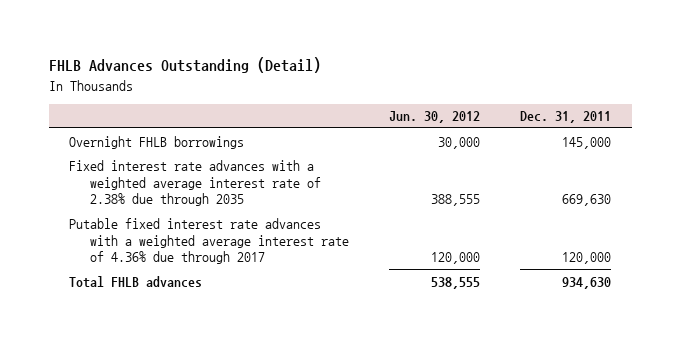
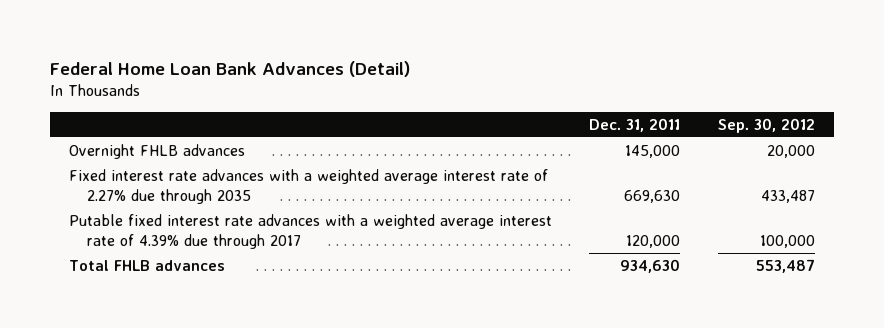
[48,57,321,74] FHLB Advances Outstanding (Detail) -> [49,60,410,77] Federal Home Loan Bank Advances (Detail)
[389,111,481,124] Jun. 30, 2012 -> none
none -> [718,117,816,133] Sep. 30, 2012
[68,135,244,149] Overnight FHLB borrowings -> [68,143,245,159] Overnight FHLB advances
[68,159,321,207] Fixed interest rate advances with a weighted average interest rate of 2.38% due through 2035 -> [68,168,548,204] Fixed interest rate advances with a weighted average interest rate of 2.27% due through 2035
[68,217,349,265] Putable fixed interest rate advances with a weighted average interest rate of 4.36% due through 2017 -> [68,213,552,249] Putable fixed interest rate advances with a weighted average interest rate of 4.39% due through 2017

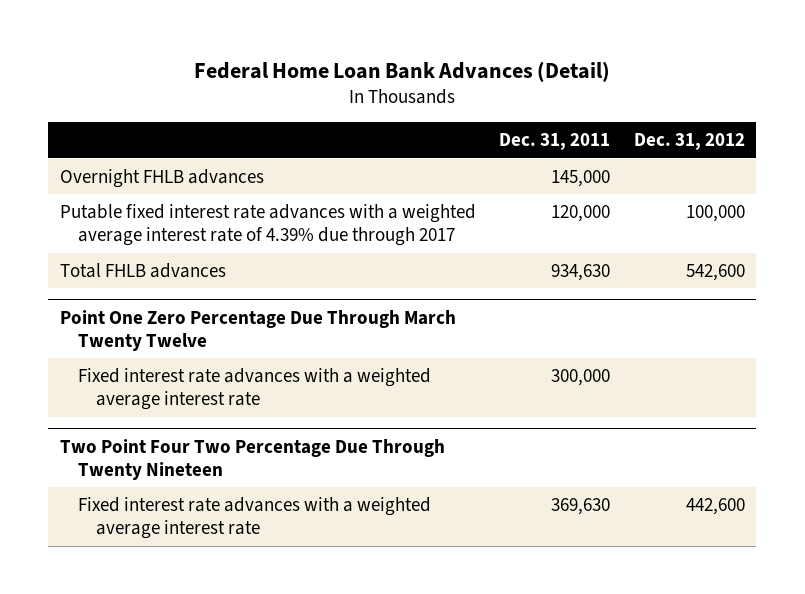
[718,117,816,133] Sep. 30, 2012 -> none
none -> [633,133,745,151] Dec. 31, 2012
[68,168,548,204] Fixed interest rate advances with a weighted average interest rate of 2.27% due through 2035 -> none
none -> [59,309,456,352] Point One Zero Percentage Due Through March Twenty Twelve
none -> [77,367,431,411] Fixed interest rate advances with a weighted average interest rate
none -> [59,438,445,481] Two Point Four Two Percentage Due Through Twenty Nineteen
none -> [77,496,431,540] Fixed interest rate advances with a weighted average interest rate

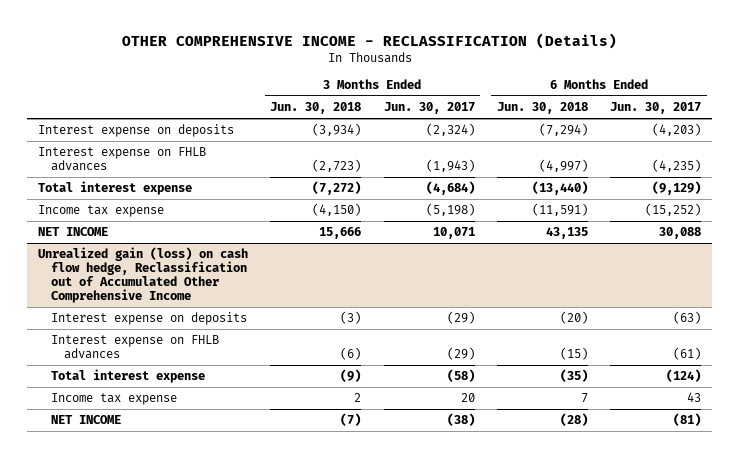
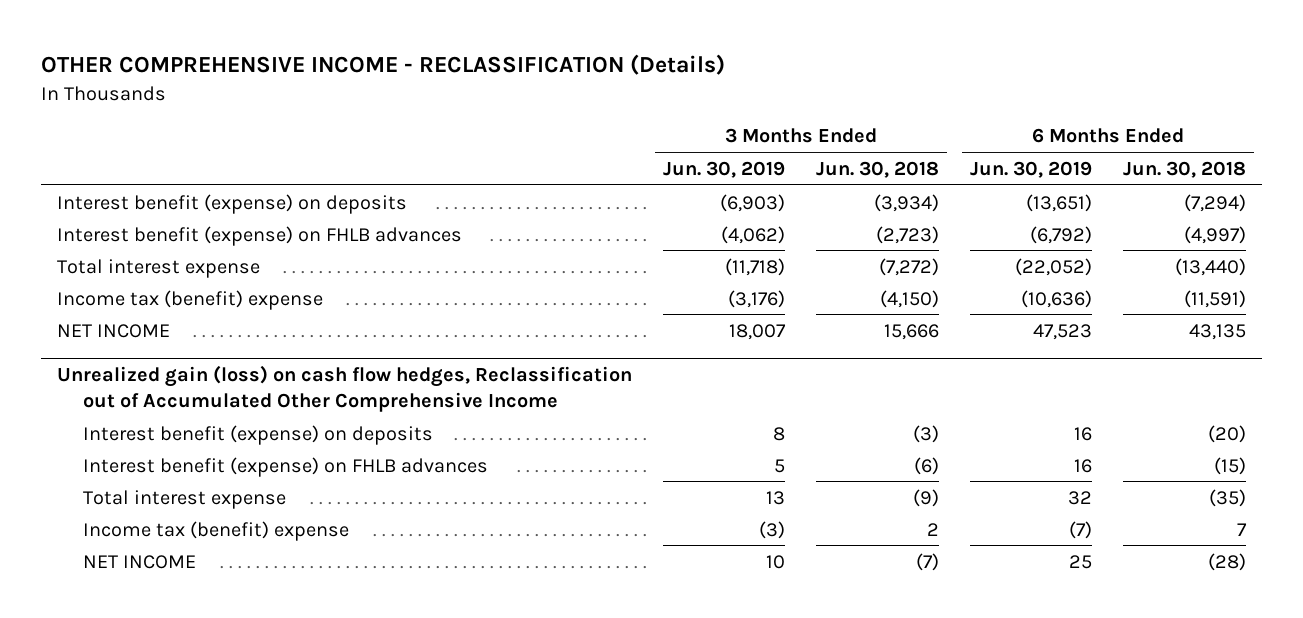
[383,102,475,115] Jun. 30, 2017 -> none
[610,102,702,115] Jun. 30, 2017 -> none
none -> [662,160,785,178] Jun. 30, 2019
none -> [970,160,1093,178] Jun. 30, 2019
[37,124,234,138] Interest expense on deposits -> [56,193,407,214] Interest benefit (expense) on deposits
[37,147,206,172] Interest expense on FHLB advances -> [56,225,462,246] Interest benefit (expense) on FHLB advances
[37,205,164,218] Income tax expense -> [56,289,323,310] Income tax (benefit) expense
[37,247,248,304] Unrealized gain (loss) on cash flow hedge, Reclassification out of Accumulated Other Comprehensive Income -> [56,365,632,413] Unrealized gain (loss) on cash flow hedges, Reclassification out of Accumulated Other Comprehensive Income
[50,312,247,326] Interest expense on deposits -> [83,424,434,445] Interest benefit (expense) on deposits
[50,335,219,360] Interest expense on FHLB advances -> [83,456,489,477] Interest benefit (expense) on FHLB advances
[50,393,177,406] Income tax expense -> [83,520,350,541] Income tax (benefit) expense

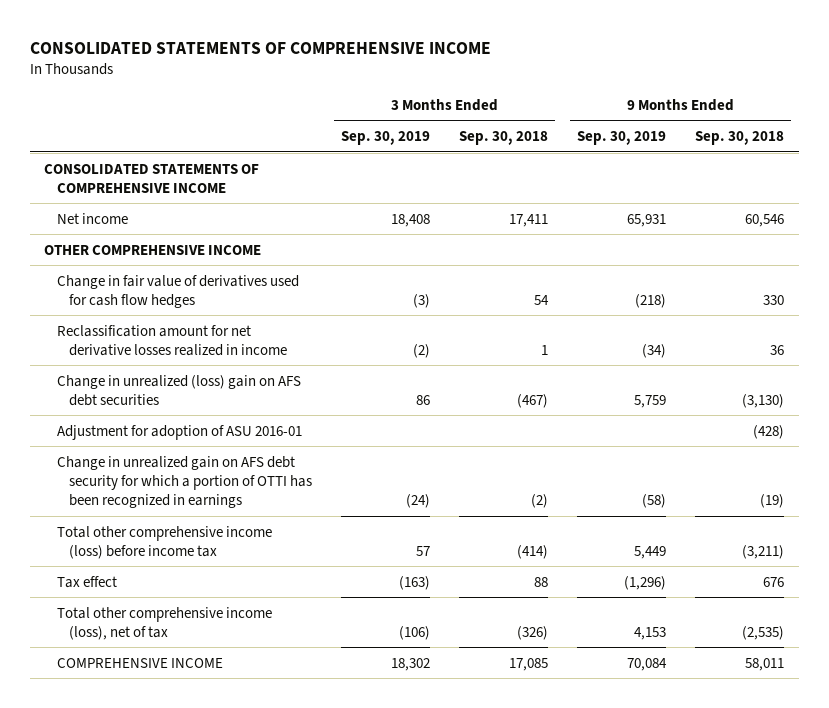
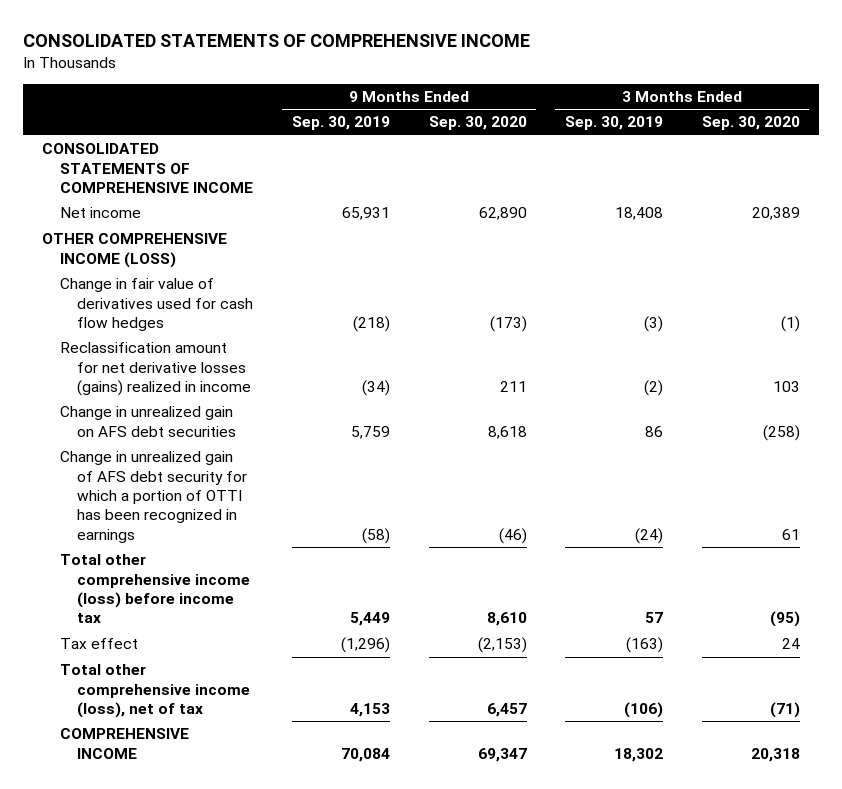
[459,131,549,146] Sep. 30, 2018 -> none
[695,131,785,146] Sep. 30, 2018 -> none
none -> [428,116,527,131] Sep. 30, 2020
none -> [701,116,800,131] Sep. 30, 2020
[44,244,262,255] OTHER COMPREHENSIVE INCOME -> [42,233,228,268] OTHER COMPREHENSIVE INCOME (LOSS)
[56,424,302,440] Adjustment for adoption of ASU 2016-01 -> none
[56,324,288,356] Reclassification amount for net derivative losses realized in income -> [59,342,252,397] Reclassification amount for net derivative losses (gains) realized in income
[56,374,301,406] Change in unrealized (loss) gain on AFS debt securities -> [59,406,237,437] Change in unrealized gain on AFS debt securities
[56,455,313,509] Change in unrealized gain on AFS debt security for which a portion of OTTI has been recognized in earnings -> [59,451,248,543] Change in unrealized gain of AFS debt security for which a portion of OTTI has been recognized in earnings

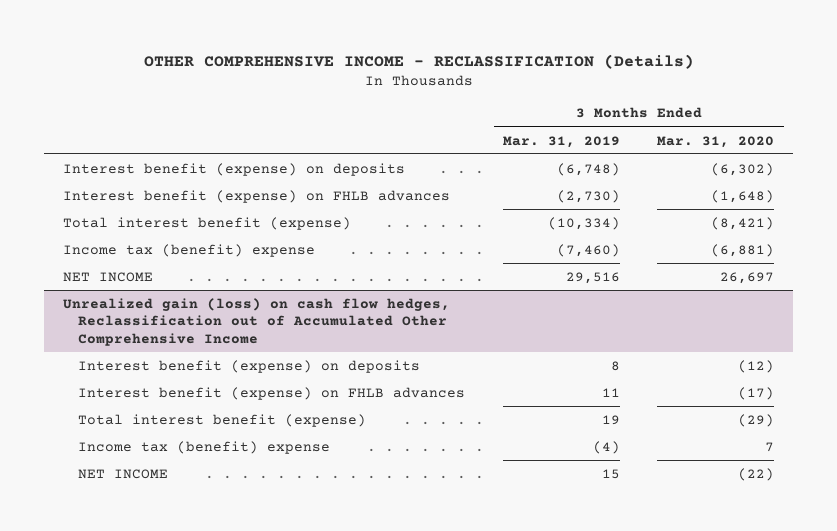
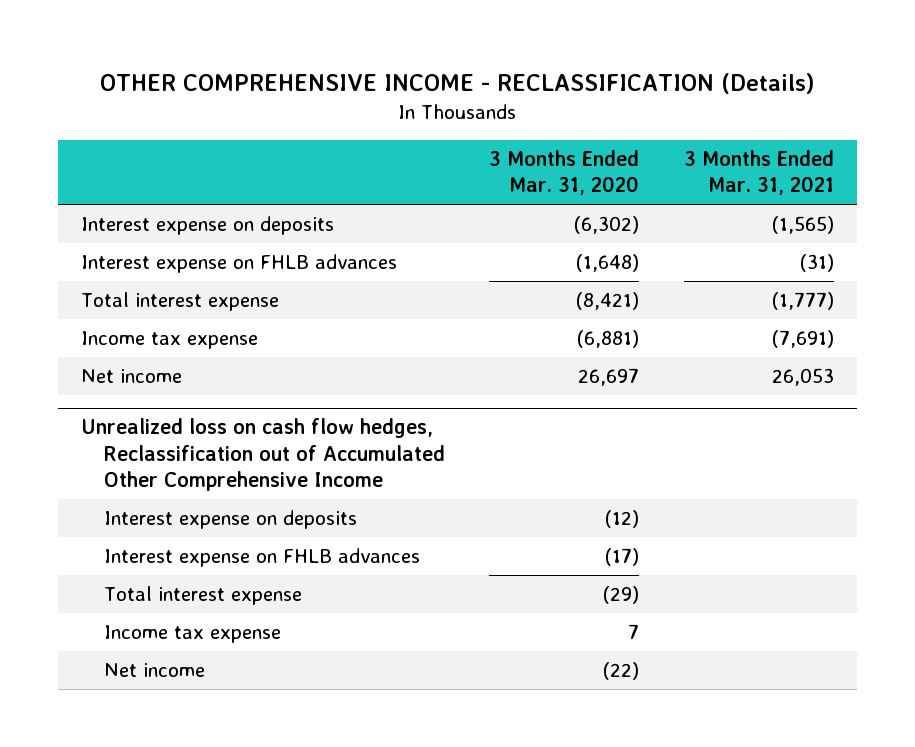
[502,135,620,148] Mar. 31, 2019 -> none
none -> [684,149,835,196] 3 Months Ended Mar. 31, 2021
[62,162,405,176] Interest benefit (expense) on deposits -> [80,216,334,236] Interest expense on deposits
[62,189,450,203] Interest benefit (expense) on FHLB advances -> [80,254,397,274] Interest expense on FHLB advances
[62,216,351,230] Total interest benefit (expense) -> [80,292,279,312] Total interest expense
[62,243,315,257] Income tax (benefit) expense -> [80,331,258,350] Income tax expense
[62,271,153,282] NET INCOME -> [80,369,182,384] Net income
[62,297,450,346] Unrealized gain (loss) on cash flow hedges, Reclassification out of Accumulated Other Comprehensive Income -> [80,418,445,492] Unrealized loss on cash flow hedges, Reclassification out of Accumulated Other Comprehensive Income
[78,359,421,373] Interest benefit (expense) on deposits -> [103,510,357,530] Interest expense on deposits
[78,386,466,400] Interest benefit (expense) on FHLB advances -> [103,548,420,568] Interest expense on FHLB advances
[78,413,367,427] Total interest benefit (expense) -> [103,586,302,606] Total interest expense
[78,440,331,454] Income tax (benefit) expense -> [103,625,281,644] Income tax expense
[78,468,169,479] NET INCOME -> [103,663,205,678] Net income

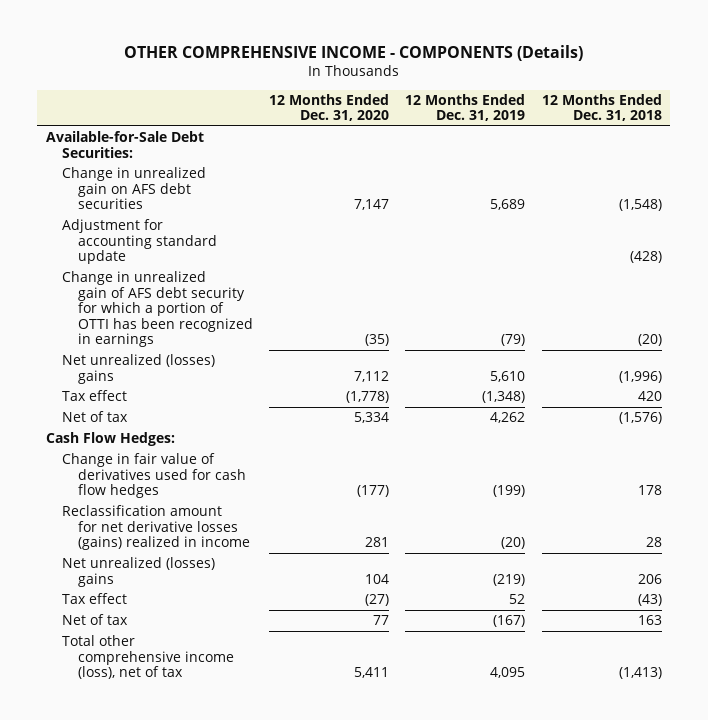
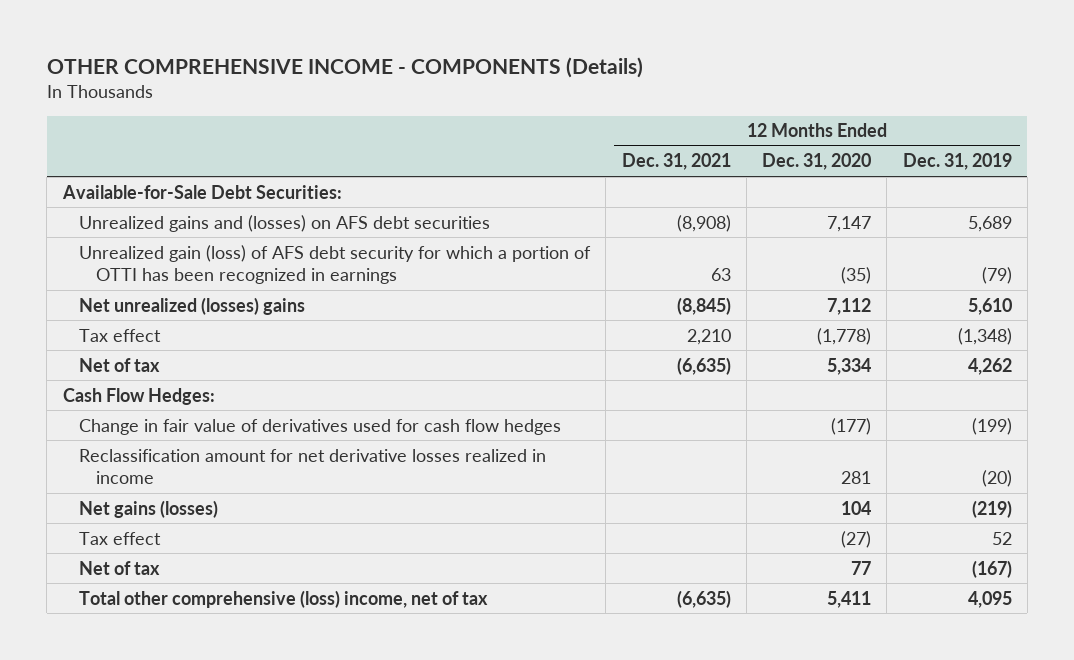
[541,93,662,122] 12 Months Ended Dec. 31, 2018 -> none
none -> [621,153,731,171] Dec. 31, 2021
[61,219,217,265] Adjustment for accounting standard update -> none
[61,167,206,210] Change in unrealized gain on AFS debt securities -> [79,214,491,232] Unrealized gains and (losses) on AFS debt securities
[61,271,253,348] Change in unrealized gain of AFS debt security for which a portion of OTTI has been recognized in earnings -> [79,244,592,285] Unrealized gain (loss) of AFS debt security for which a portion of OTTI has been recognized in earnings
[61,505,250,551] Reclassification amount for net derivative losses (gains) realized in income -> [79,448,547,485] Reclassification amount for net derivative losses realized in income
[61,557,215,587] Net unrealized (losses) gains -> [79,499,219,518] Net gains (losses)
[61,635,234,680] Total other comprehensive income (loss), net of tax -> [79,589,489,608] Total other comprehensive (loss) income, net of tax

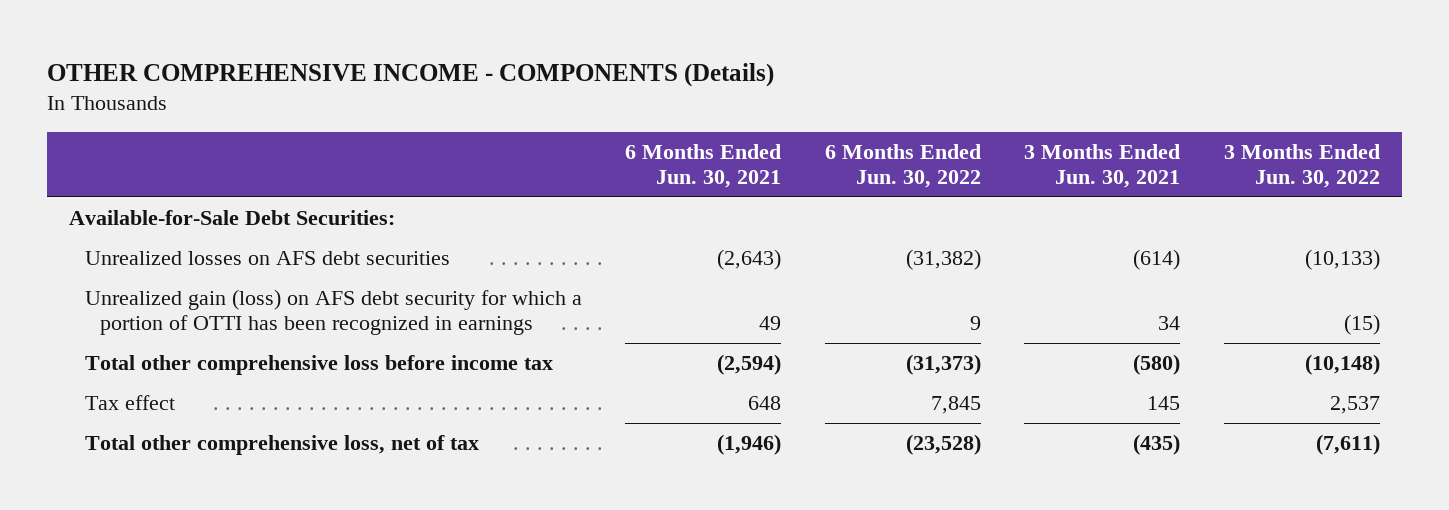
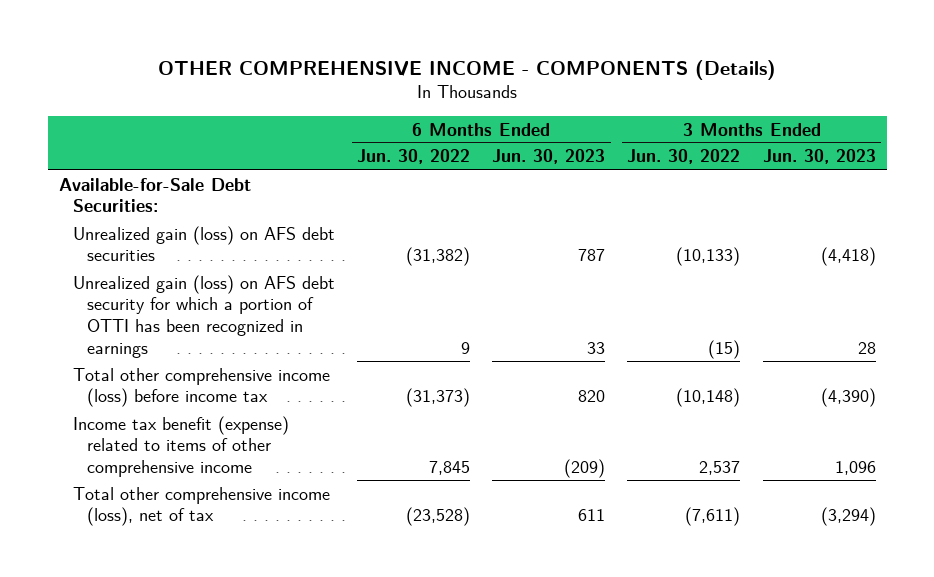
[625,143,782,188] 6 Months Ended Jun. 30, 2021 -> none
[1024,143,1181,188] 3 Months Ended Jun. 30, 2021 -> none
none -> [492,149,606,165] Jun. 30, 2023
none -> [762,149,876,165] Jun. 30, 2023
[84,250,450,265] Unrealized losses on AFS debt securities -> [73,225,336,262] Unrealized gain (loss) on AFS debt securities
[84,354,553,375] Total other comprehensive loss before income tax -> [73,367,331,408] Total other comprehensive income (loss) before income tax
[84,394,175,410] Tax effect -> [73,415,290,478] Income tax benefit (expense) related to items of other comprehensive income
[84,434,479,455] Total other comprehensive loss, net of tax -> [73,486,331,527] Total other comprehensive income (loss), net of tax

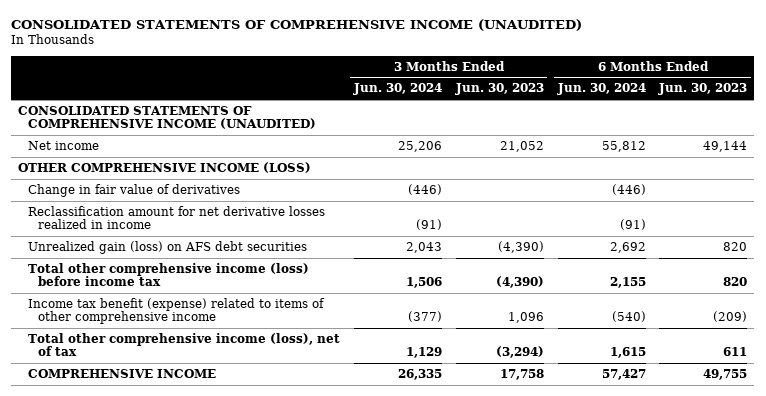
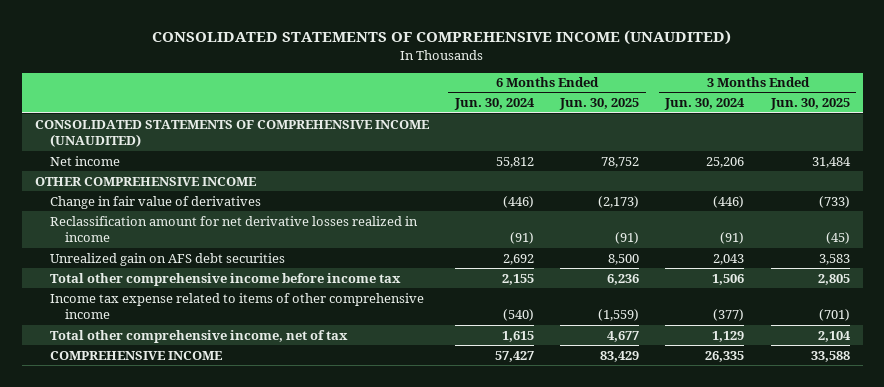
[454,83,544,96] Jun. 30, 2023 -> none
[658,83,748,96] Jun. 30, 2023 -> none
none -> [559,98,640,111] Jun. 30, 2025
none -> [769,98,850,111] Jun. 30, 2025
[18,161,312,173] OTHER COMPREHENSIVE INCOME (LOSS) -> [34,176,257,186] OTHER COMPREHENSIVE INCOME
[28,240,308,254] Unrealized gain (loss) on AFS debt securities -> [50,252,286,266] Unrealized gain on AFS debt securities
[28,262,310,287] Total other comprehensive income (loss) before income tax -> [50,272,402,286] Total other comprehensive income before income tax
[28,297,326,325] Income tax benefit (expense) related to items of other comprehensive income -> [50,292,425,320] Income tax expense related to items of other comprehensive income
[28,332,341,357] Total other comprehensive income (loss), net of tax -> [50,329,349,343] Total other comprehensive income, net of tax

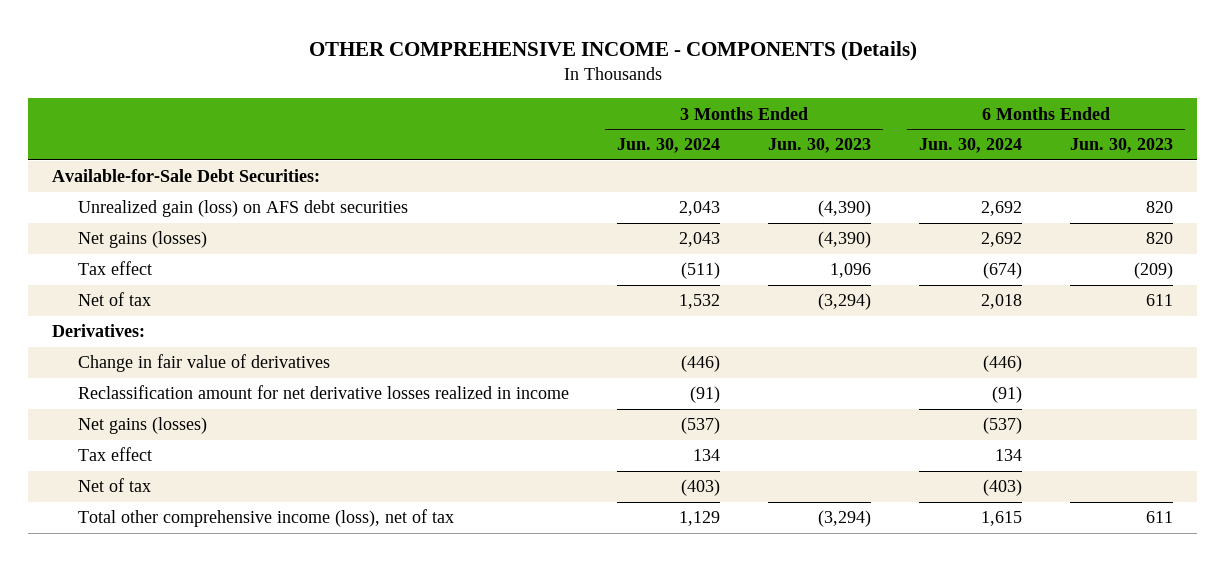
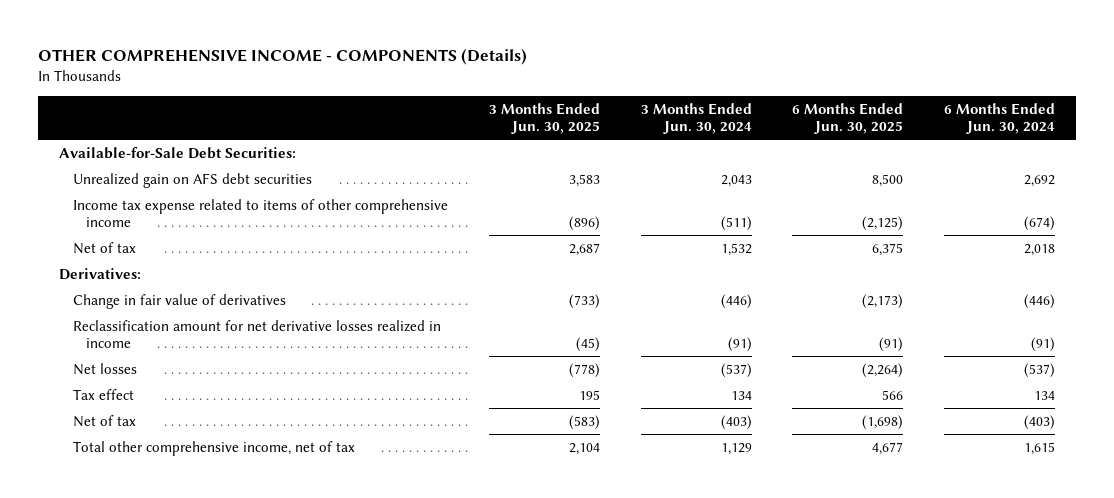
[768,138,872,154] Jun. 30, 2023 -> none
[1070,138,1174,154] Jun. 30, 2023 -> none
none -> [488,102,600,135] 3 Months Ended Jun. 30, 2025
none -> [792,102,904,135] 6 Months Ended Jun. 30, 2025
[78,231,208,249] Net gains (losses) -> none
[78,200,409,218] Unrealized gain (loss) on AFS debt securities -> [72,172,312,188] Unrealized gain on AFS debt securities
[78,261,153,276] Tax effect -> [72,198,448,228] Income tax expense related to items of other comprehensive income
[78,417,208,435] Net gains (losses) -> [72,362,137,375] Net losses
[78,509,455,528] Total other comprehensive income (loss), net of tax -> [72,440,355,456] Total other comprehensive income, net of tax

